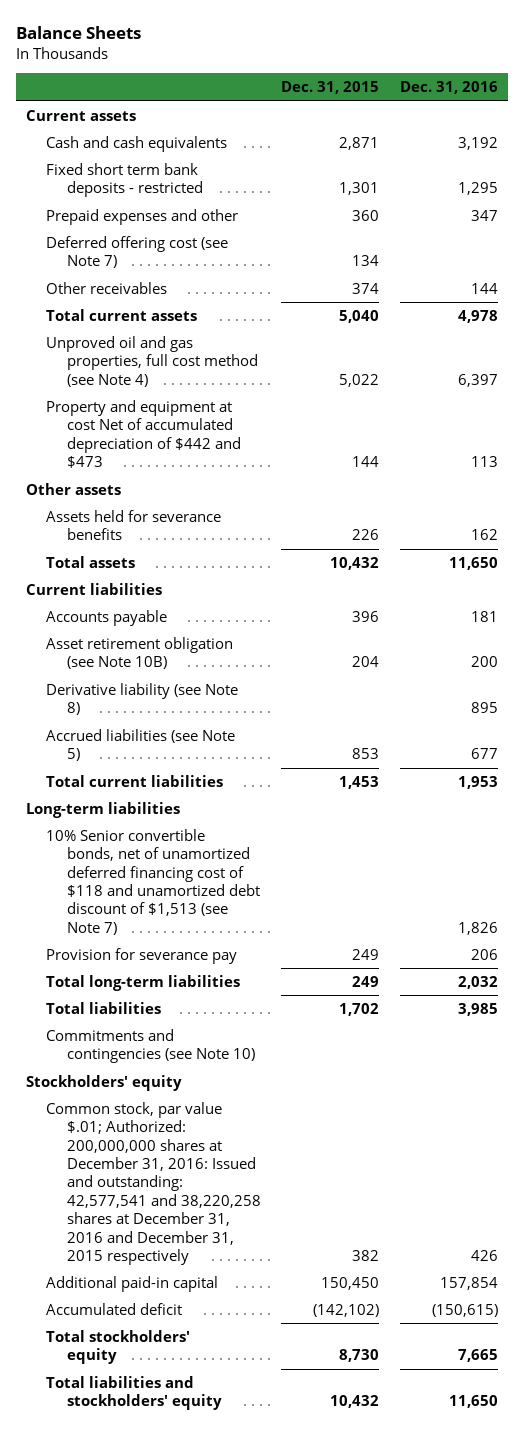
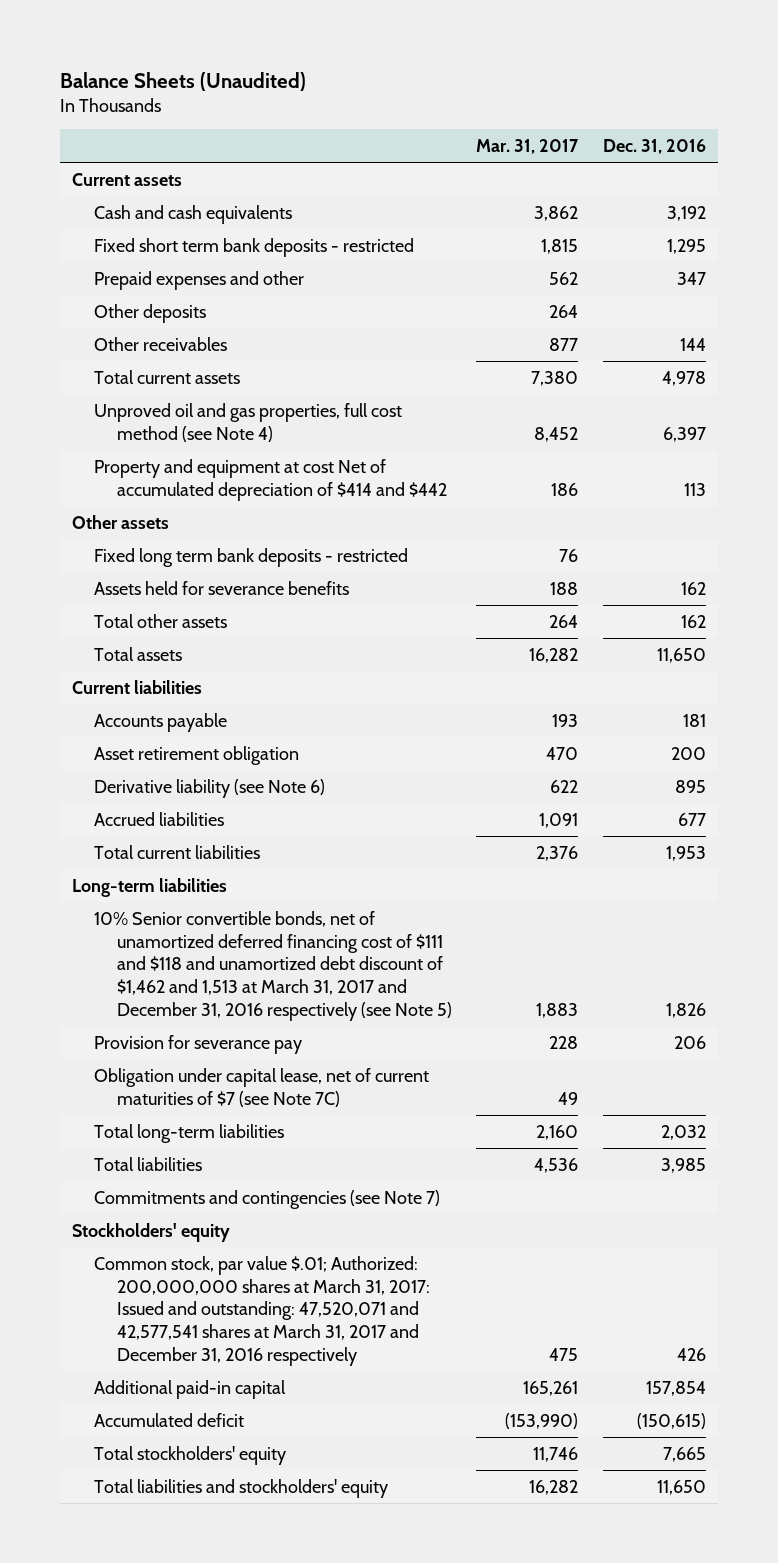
[15,25,141,39] Balance Sheets -> [59,71,306,91] Balance Sheets (Unaudited)
[281,81,380,95] Dec. 31, 2015 -> none
none -> [476,139,580,155] Mar. 31, 2017
[46,235,229,269] Deferred offering cost (see Note 7) -> none
none -> [94,303,207,323] Other deposits
[46,399,242,469] Property and equipment at cost Net of accumulated depreciation of $442 and $473 -> [94,458,447,501] Property and equipment at cost Net of accumulated depreciation of $414 and $442
none -> [94,547,409,567] Fixed long term bank deposits - restricted
none -> [94,613,228,628] Total other assets
[46,636,234,670] Asset retirement obligation (see Note 10B) -> [94,745,300,765] Asset retirement obligation
[46,682,239,716] Derivative liability (see Note 8) -> [94,778,326,798] Derivative liability (see Note 6)
[46,728,236,762] Accrued liabilities (see Note 5) -> [94,811,225,826] Accrued liabilities
[46,828,261,935] 10% Senior convertible bonds, net of unamortized deferred financing cost of $118 and unamortized debt discount of $1,513 (see Note 7) -> [94,910,452,1022] 10% Senior convertible bonds, net of unamortized deferred financing cost of $111 and $118 and unamortized debt discount of $1,462 and 1,513 at March 31, 2017 and December 31, 2016 respectively (see Note 5)
none -> [94,1067,430,1107] Obligation under capital lease, net of current maturities of $7 (see Note 7C)
[46,1028,256,1064] Commitments and contingencies (see Note 10) -> [94,1189,441,1209] Commitments and contingencies (see Note 7)
[46,1101,262,1265] Common stock, par value $.01; Authorized: 200,000,000 shares at December 31, 2016: Issued and outstanding: 42,577,541 and 38,220,258 shares at December 31, 2016 and December 31, 2015 respectively -> [94,1255,430,1367] Common stock, par value $.01; Authorized: 200,000,000 shares at March 31, 2017: Issued and outstanding: 47,520,071 and 42,577,541 shares at March 31, 2017 and December 31, 2016 respectively

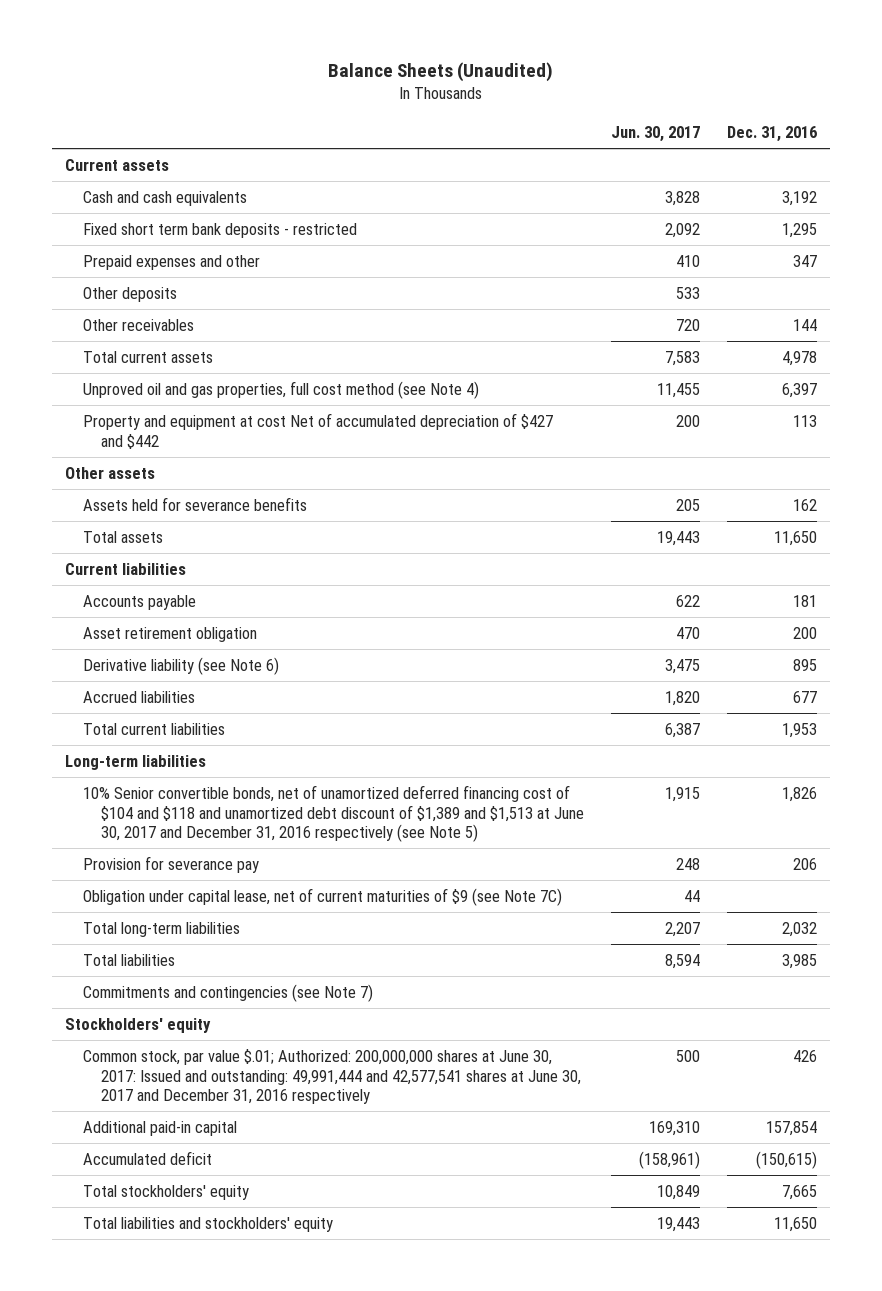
[476,139,580,155] Mar. 31, 2017 -> none
none -> [611,125,701,142] Jun. 30, 2017
[94,458,447,501] Property and equipment at cost Net of accumulated depreciation of $414 and $442 -> [83,412,554,449] Property and equipment at cost Net of accumulated depreciation of $427 and $442
[94,547,409,567] Fixed long term bank deposits - restricted -> none
[94,613,228,628] Total other assets -> none
[94,910,452,1022] 10% Senior convertible bonds, net of unamortized deferred financing cost of $111 and $118 and unamortized debt discount of $1,462 and 1,513 at March 31, 2017 and December 31, 2016 respectively (see Note 5) -> [83,784,585,843] 10% Senior convertible bonds, net of unamortized deferred financing cost of $104 and $118 and unamortized debt discount of $1,389 and $1,513 at June 30, 2017 and December 31, 2016 respectively (see Note 5)
[94,1067,430,1107] Obligation under capital lease, net of current maturities of $7 (see Note 7C) -> [83,887,563,906] Obligation under capital lease, net of current maturities of $9 (see Note 7C)
[94,1255,430,1367] Common stock, par value $.01; Authorized: 200,000,000 shares at March 31, 2017: Issued and outstanding: 47,520,071 and 42,577,541 shares at March 31, 2017 and December 31, 2016 respectively -> [83,1048,582,1105] Common stock, par value $.01; Authorized: 200,000,000 shares at June 30, 2017: Issued and outstanding: 49,991,444 and 42,577,541 shares at June 30, 2017 and December 31, 2016 respectively

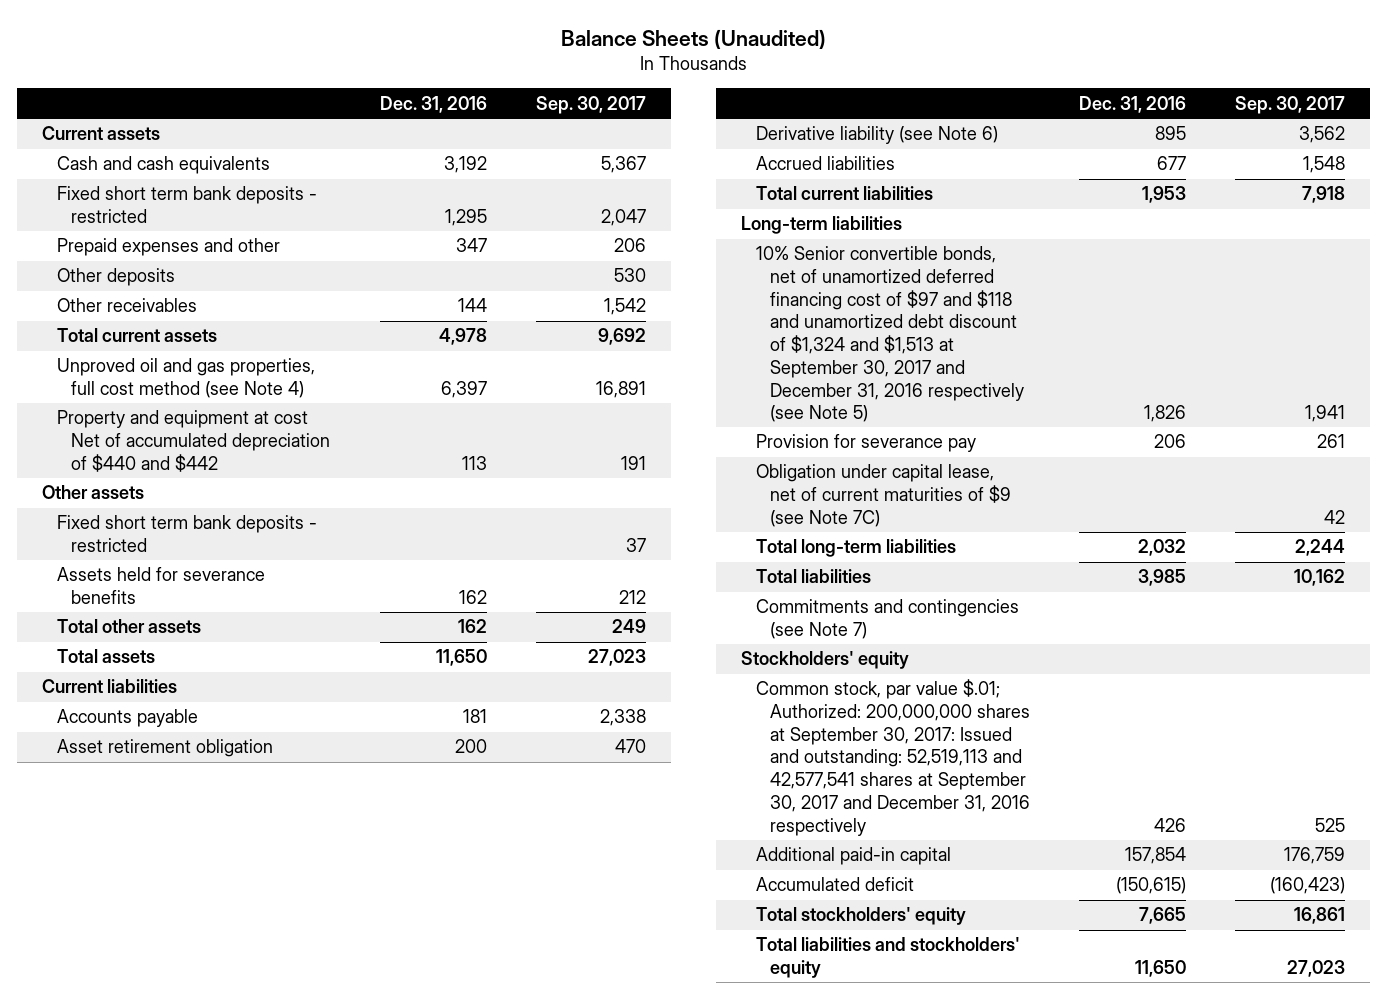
[611,125,701,142] Jun. 30, 2017 -> none
none -> [536,95,647,114] Sep. 30, 2017
[83,412,554,449] Property and equipment at cost Net of accumulated depreciation of $427 and $442 -> [56,410,331,472] Property and equipment at cost Net of accumulated depreciation of $440 and $442
none -> [56,515,317,553] Fixed short term bank deposits - restricted
none -> [56,619,201,634] Total other assets
[83,784,585,843] 10% Senior convertible bonds, net of unamortized deferred financing cost of $104 and $118 and unamortized debt discount of $1,389 and $1,513 at June 30, 2017 and December 31, 2016 respectively (see Note 5) -> [755,246,1025,423] 10% Senior convertible bonds, net of unamortized deferred financing cost of $97 and $118 and unamortized debt discount of $1,324 and $1,513 at September 30, 2017 and December 31, 2016 respectively (see Note 5)
[83,1048,582,1105] Common stock, par value $.01; Authorized: 200,000,000 shares at June 30, 2017: Issued and outstanding: 49,991,444 and 42,577,541 shares at June 30, 2017 and December 31, 2016 respectively -> [755,679,1031,836] Common stock, par value $.01; Authorized: 200,000,000 shares at September 30, 2017: Issued and outstanding: 52,519,113 and 42,577,541 shares at September 30, 2017 and December 31, 2016 respectively

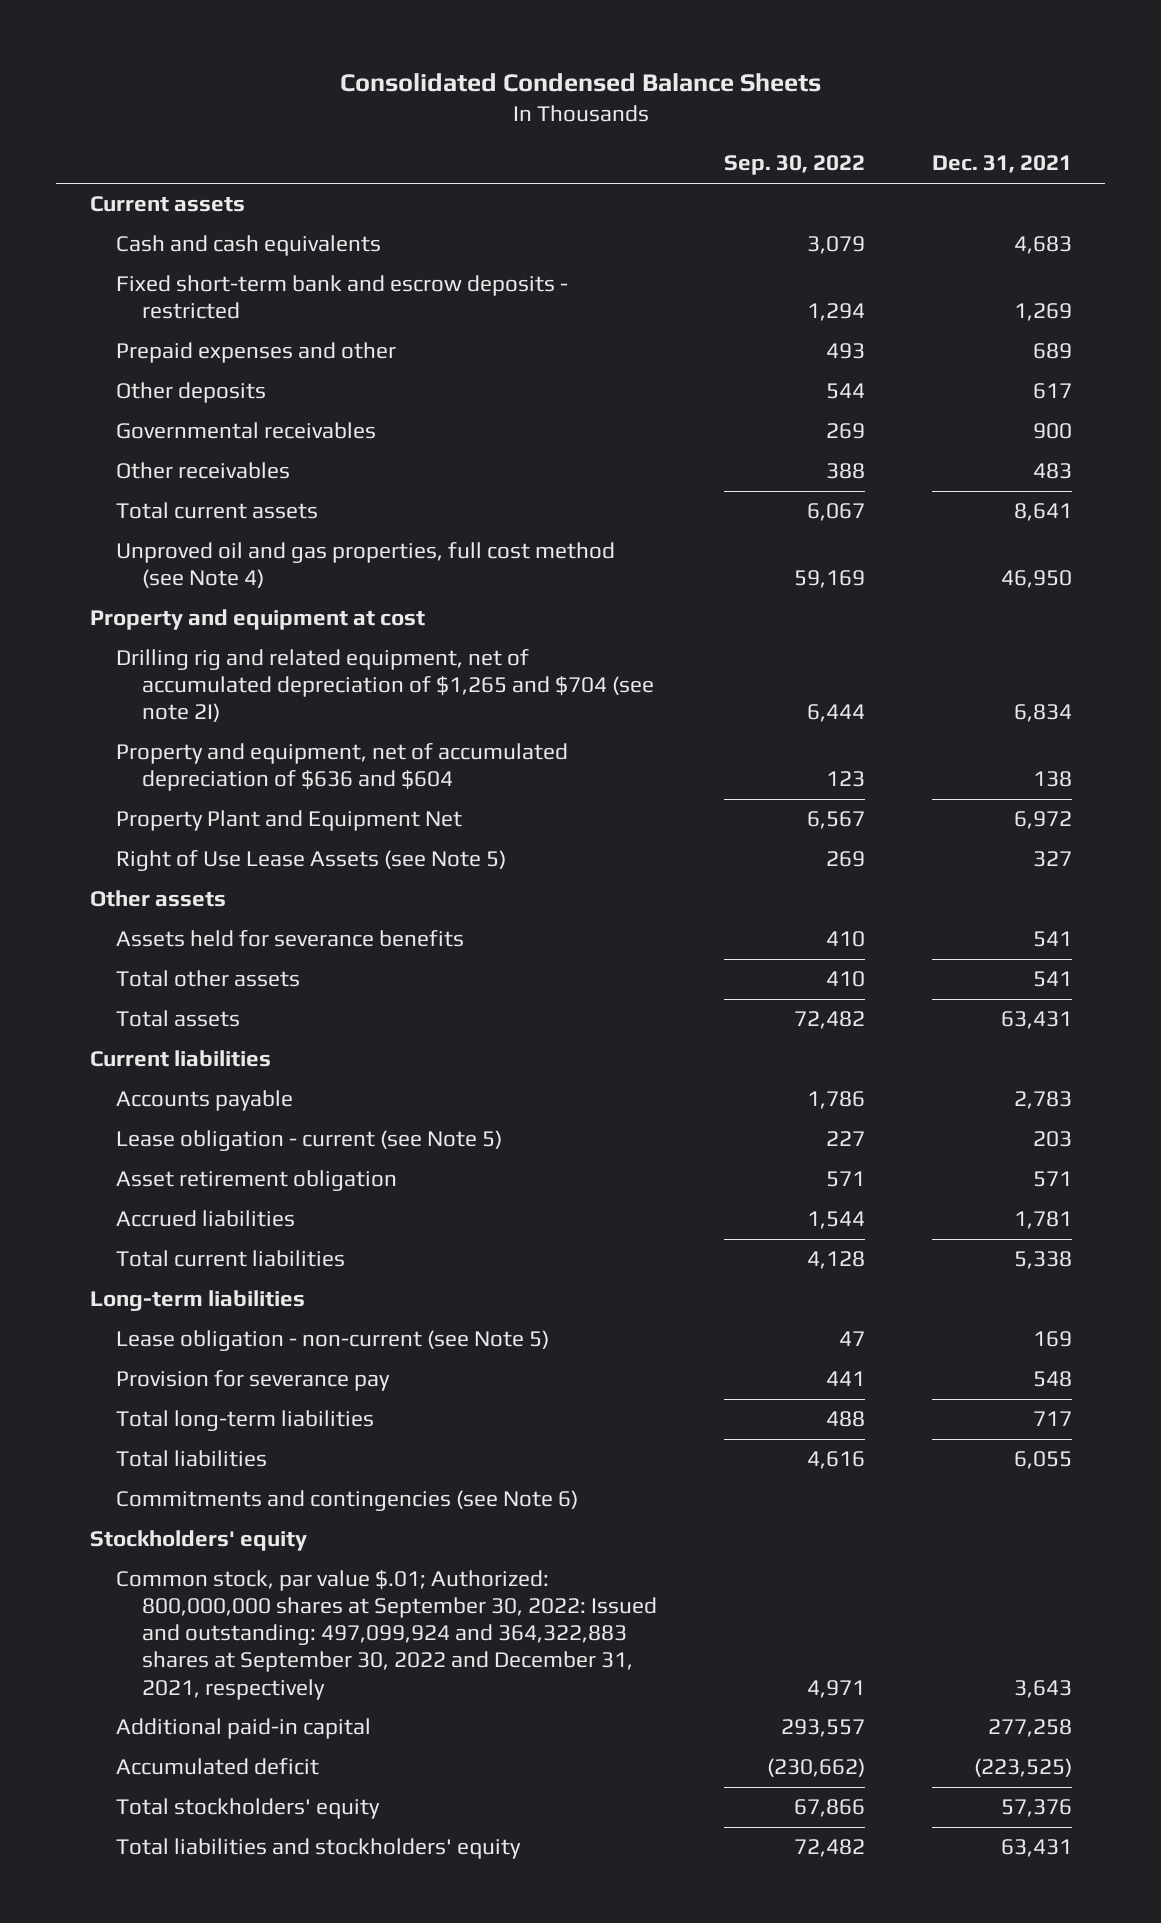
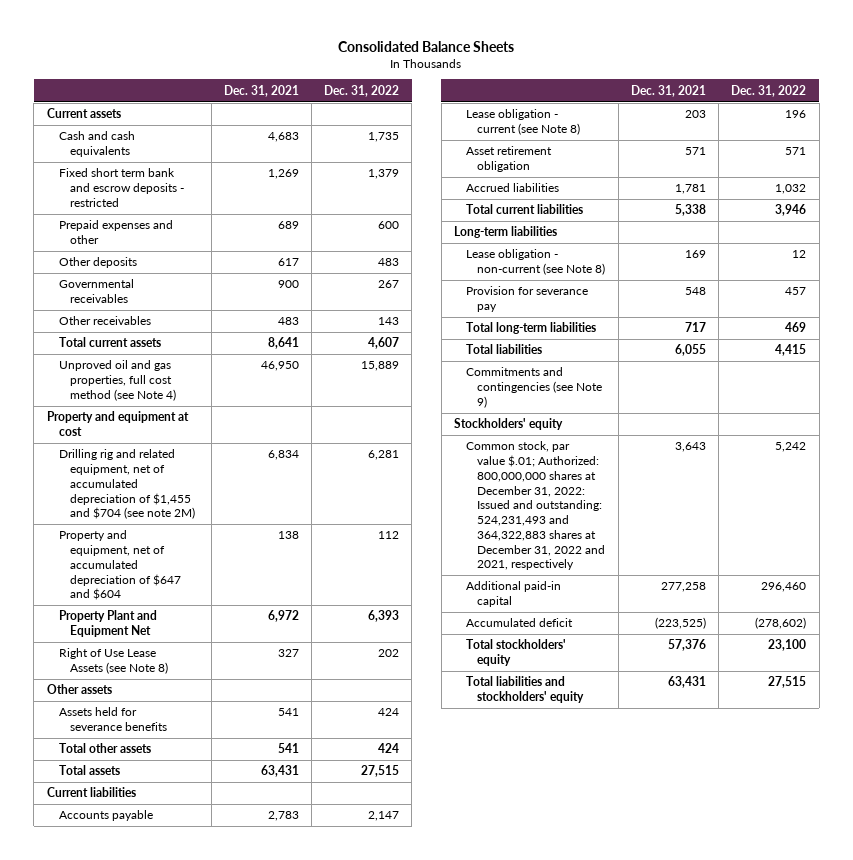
[339,72,821,92] Consolidated Condensed Balance Sheets -> [338,40,515,52] Consolidated Balance Sheets
[723,155,865,176] Sep. 30, 2022 -> none
none -> [324,84,400,97] Dec. 31, 2022
[115,275,568,320] Fixed short-term bank and escrow deposits - restricted -> [58,168,185,207] Fixed short term bank and escrow deposits - restricted
[115,649,655,723] Drilling rig and related equipment, net of accumulated depreciation of $1,265 and $704 (see note 2I) -> [58,449,196,520] Drilling rig and related equipment, net of accumulated depreciation of $1,455 and $704 (see note 2M)
[115,743,568,792] Property and equipment, net of accumulated depreciation of $636 and $604 -> [58,530,182,601] Property and equipment, net of accumulated depreciation of $647 and $604
[115,850,506,872] Right of Use Lease Assets (see Note 5) -> [58,648,169,675] Right of Use Lease Assets (see Note 8)
[115,1130,502,1152] Lease obligation - current (see Note 5) -> [465,109,581,136] Lease obligation - current (see Note 8)
[115,1330,549,1352] Lease obligation - non-current (see Note 5) -> [465,249,606,276] Lease obligation - non-current (see Note 8)
[115,1490,578,1512] Commitments and contingencies (see Note 6) -> [465,367,603,408] Commitments and contingencies (see Note 9)
[115,1570,658,1700] Common stock, par value $.01; Authorized: 800,000,000 shares at September 30, 2022: Issued and outstanding: 497,099,924 and 364,322,883 shares at September 30, 2022 and December 31, 2021, respectively -> [465,441,606,571] Common stock, par value $.01; Authorized: 800,000,000 shares at December 31, 2022: Issued and outstanding: 524,231,493 and 364,322,883 shares at December 31, 2022 and 2021, respectively

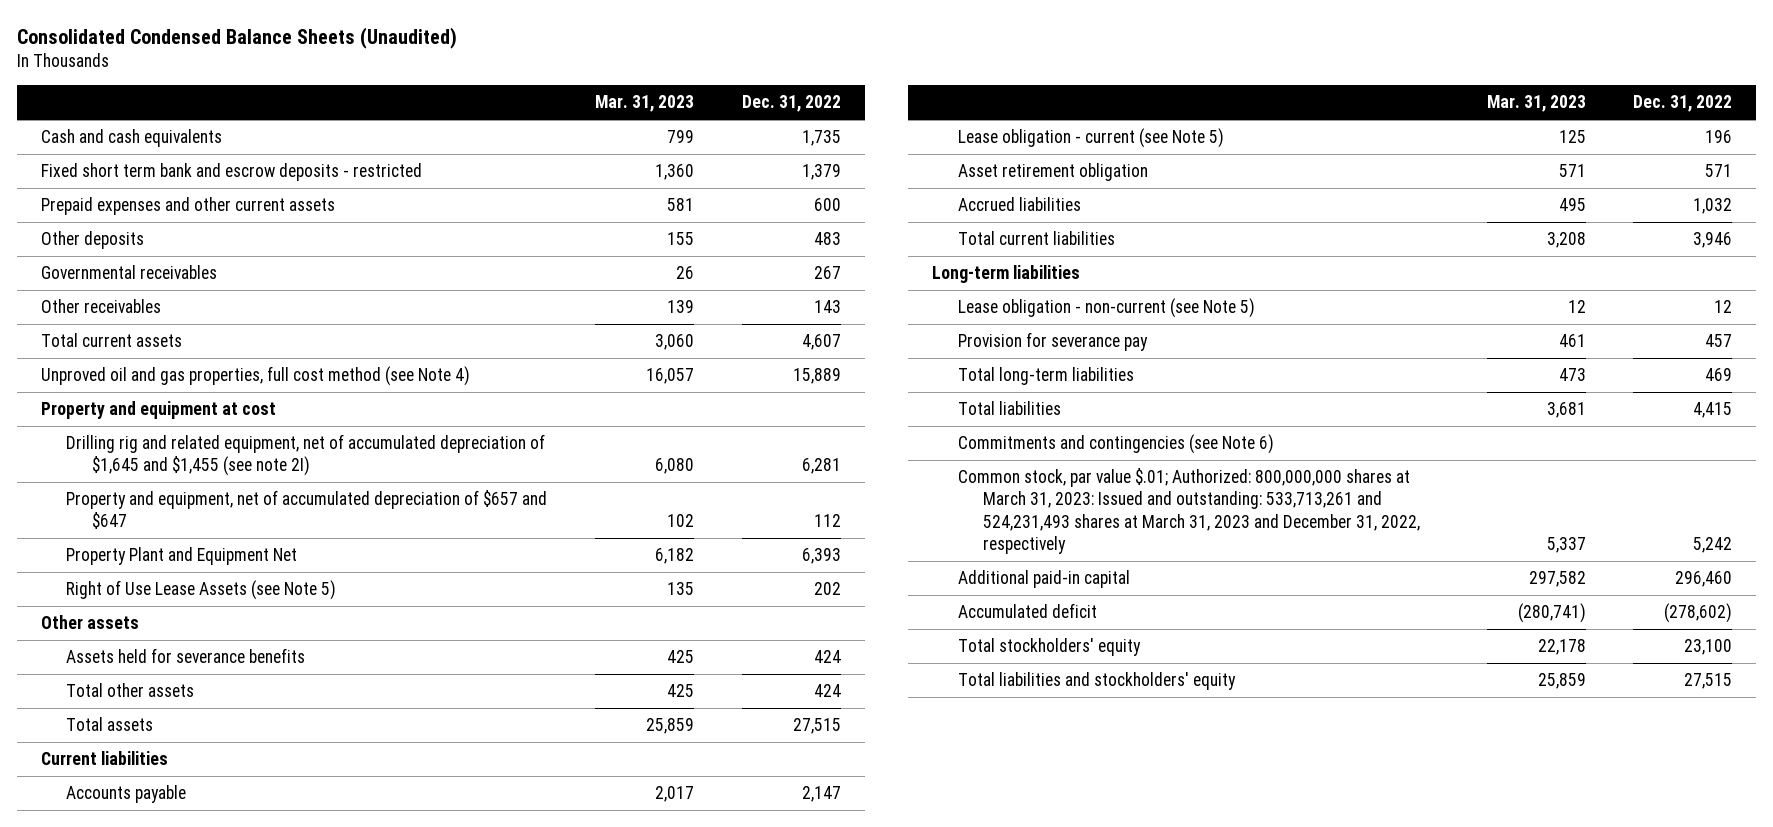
[338,40,515,52] Consolidated Balance Sheets -> [16,26,457,49] Consolidated Condensed Balance Sheets (Unaudited)
[223,84,299,97] Dec. 31, 2021 -> none
none -> [595,95,695,113] Mar. 31, 2023
[46,108,121,119] Current assets -> none
[58,220,173,245] Prepaid expenses and other -> [40,197,335,216] Prepaid expenses and other current assets
[58,449,196,520] Drilling rig and related equipment, net of accumulated depreciation of $1,455 and $704 (see note 2M) -> [66,434,546,477] Drilling rig and related equipment, net of accumulated depreciation of $1,645 and $1,455 (see note 2I)
[58,530,182,601] Property and equipment, net of accumulated depreciation of $647 and $604 -> [66,490,548,530] Property and equipment, net of accumulated depreciation of $657 and $647
[58,648,169,675] Right of Use Lease Assets (see Note 8) -> [66,580,337,601] Right of Use Lease Assets (see Note 5)
[465,109,581,136] Lease obligation - current (see Note 8) -> [957,128,1224,149] Lease obligation - current (see Note 5)
[465,249,606,276] Lease obligation - non-current (see Note 8) -> [957,298,1255,319] Lease obligation - non-current (see Note 5)
[453,418,563,431] Stockholders' equity -> none
[465,367,603,408] Commitments and contingencies (see Note 9) -> [957,434,1274,455] Commitments and contingencies (see Note 6)
[465,441,606,571] Common stock, par value $.01; Authorized: 800,000,000 shares at December 31, 2022: Issued and outstanding: 524,231,493 and 364,322,883 shares at December 31, 2022 and 2021, respectively -> [957,468,1421,554] Common stock, par value $.01; Authorized: 800,000,000 shares at March 31, 2023: Issued and outstanding: 533,713,261 and 524,231,493 shares at March 31, 2023 and December 31, 2022, respectively

